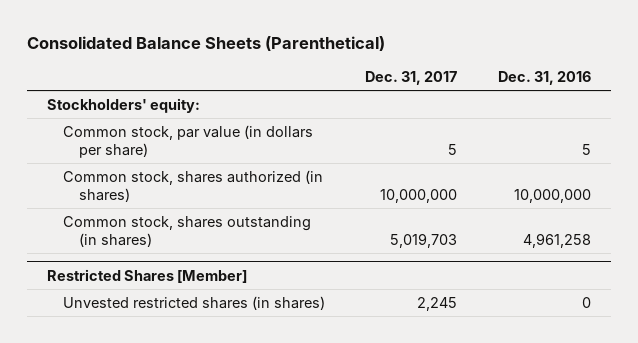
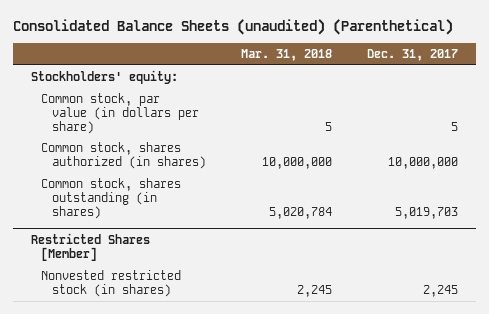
[26,35,385,51] Consolidated Balance Sheets (Parenthetical) -> [12,19,453,36] Consolidated Balance Sheets (unaudited) (Parenthetical)
[497,71,591,86] Dec. 31, 2016 -> none
none -> [240,49,332,62] Mar. 31, 2018
[62,295,325,310] Unvested restricted shares (in shares) -> [41,270,182,297] Nonvested restricted stock (in shares)

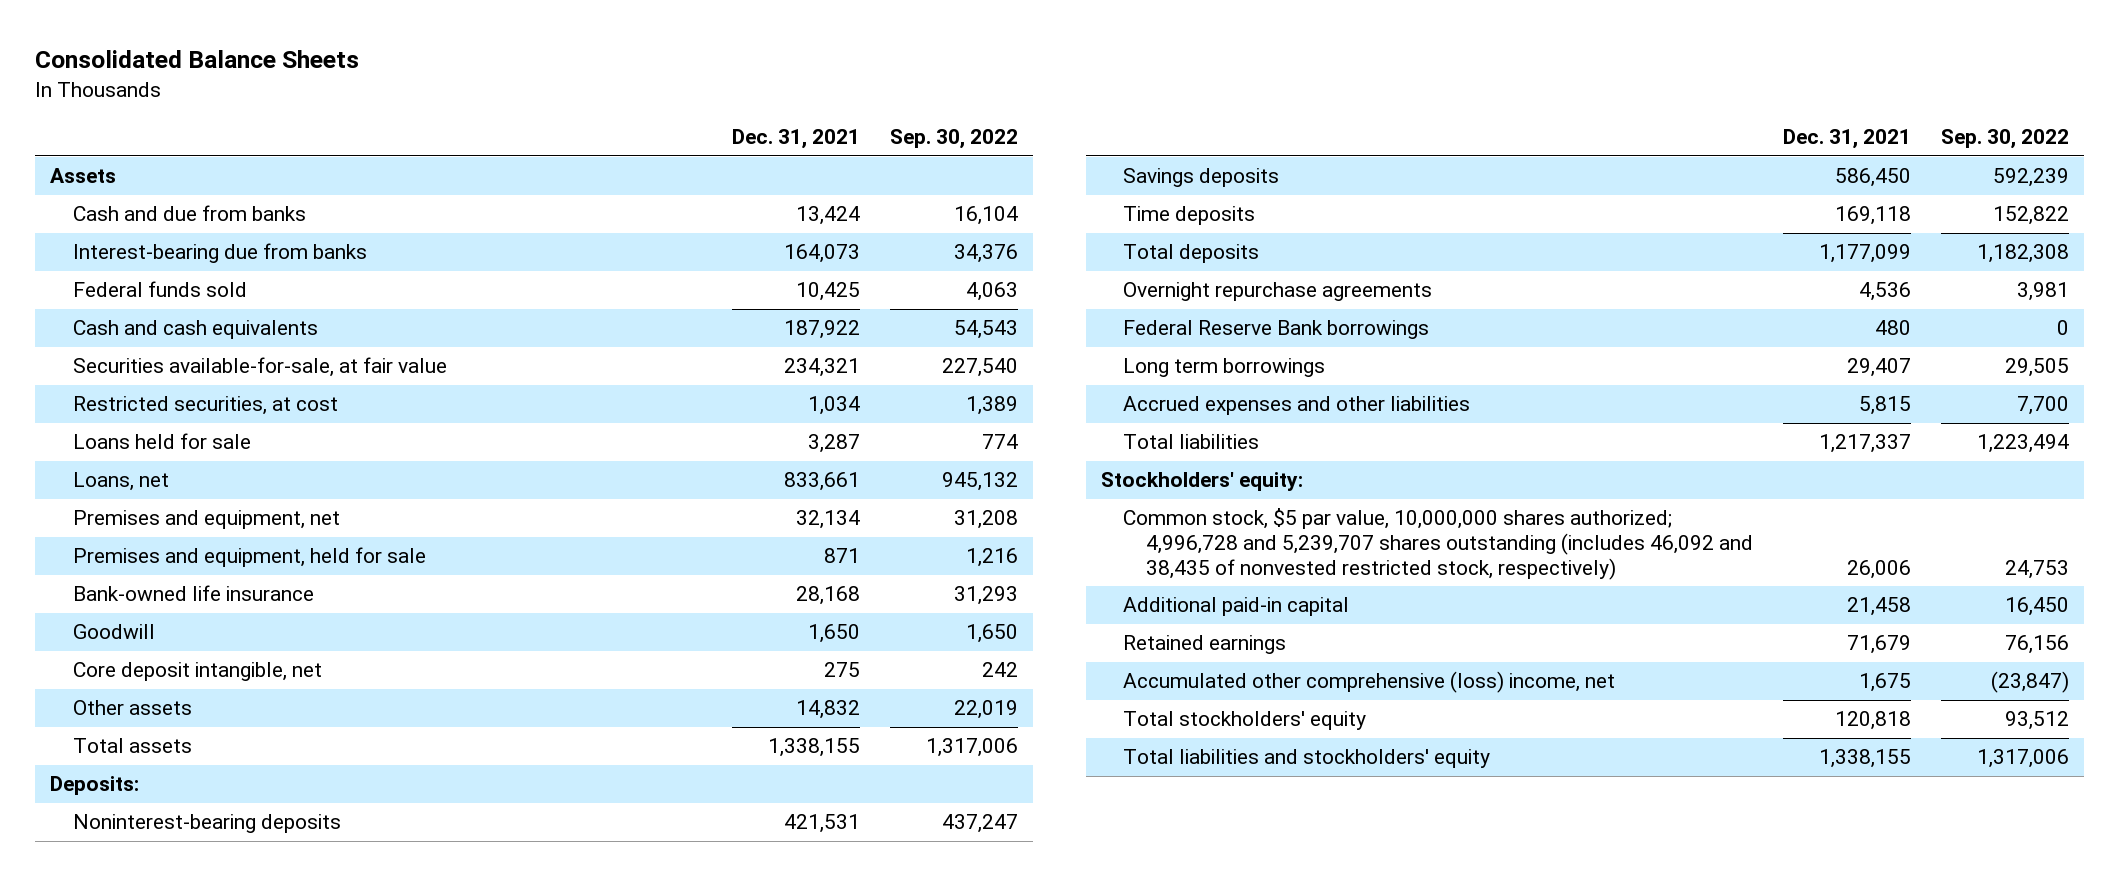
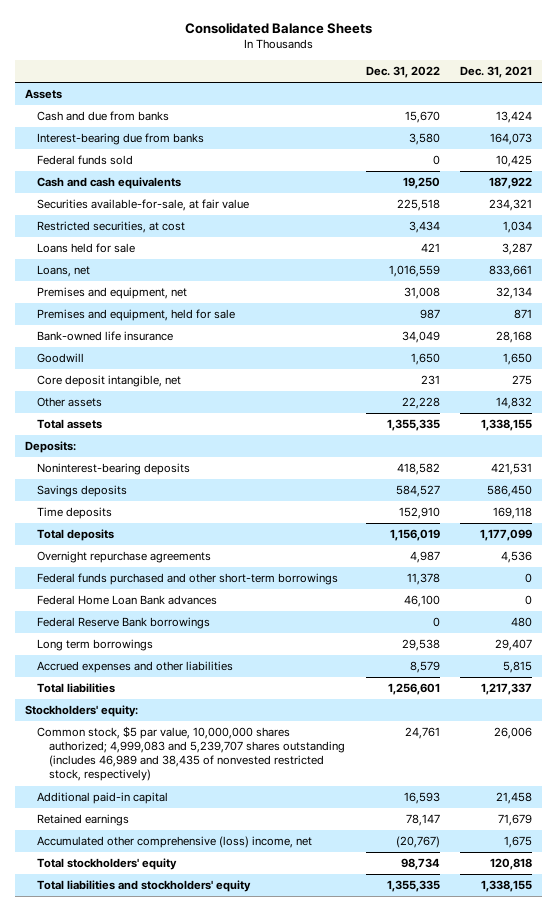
[890,129,1019,150] Sep. 30, 2022 -> none
none -> [365,66,440,79] Dec. 31, 2022
none -> [37,573,339,586] Federal funds purchased and other short-term borrowings
none -> [37,595,218,606] Federal Home Loan Bank advances
[1123,508,1753,580] Common stock, $5 par value, 10,000,000 shares authorized; 4,996,728 and 5,239,707 shares outstanding (includes 46,092 and 38,435 of nonvested restricted stock, respectively) -> [37,726,346,782] Common stock, $5 par value, 10,000,000 shares authorized; 4,999,083 and 5,239,707 shares outstanding (includes 46,989 and 38,435 of nonvested restricted stock, respectively)

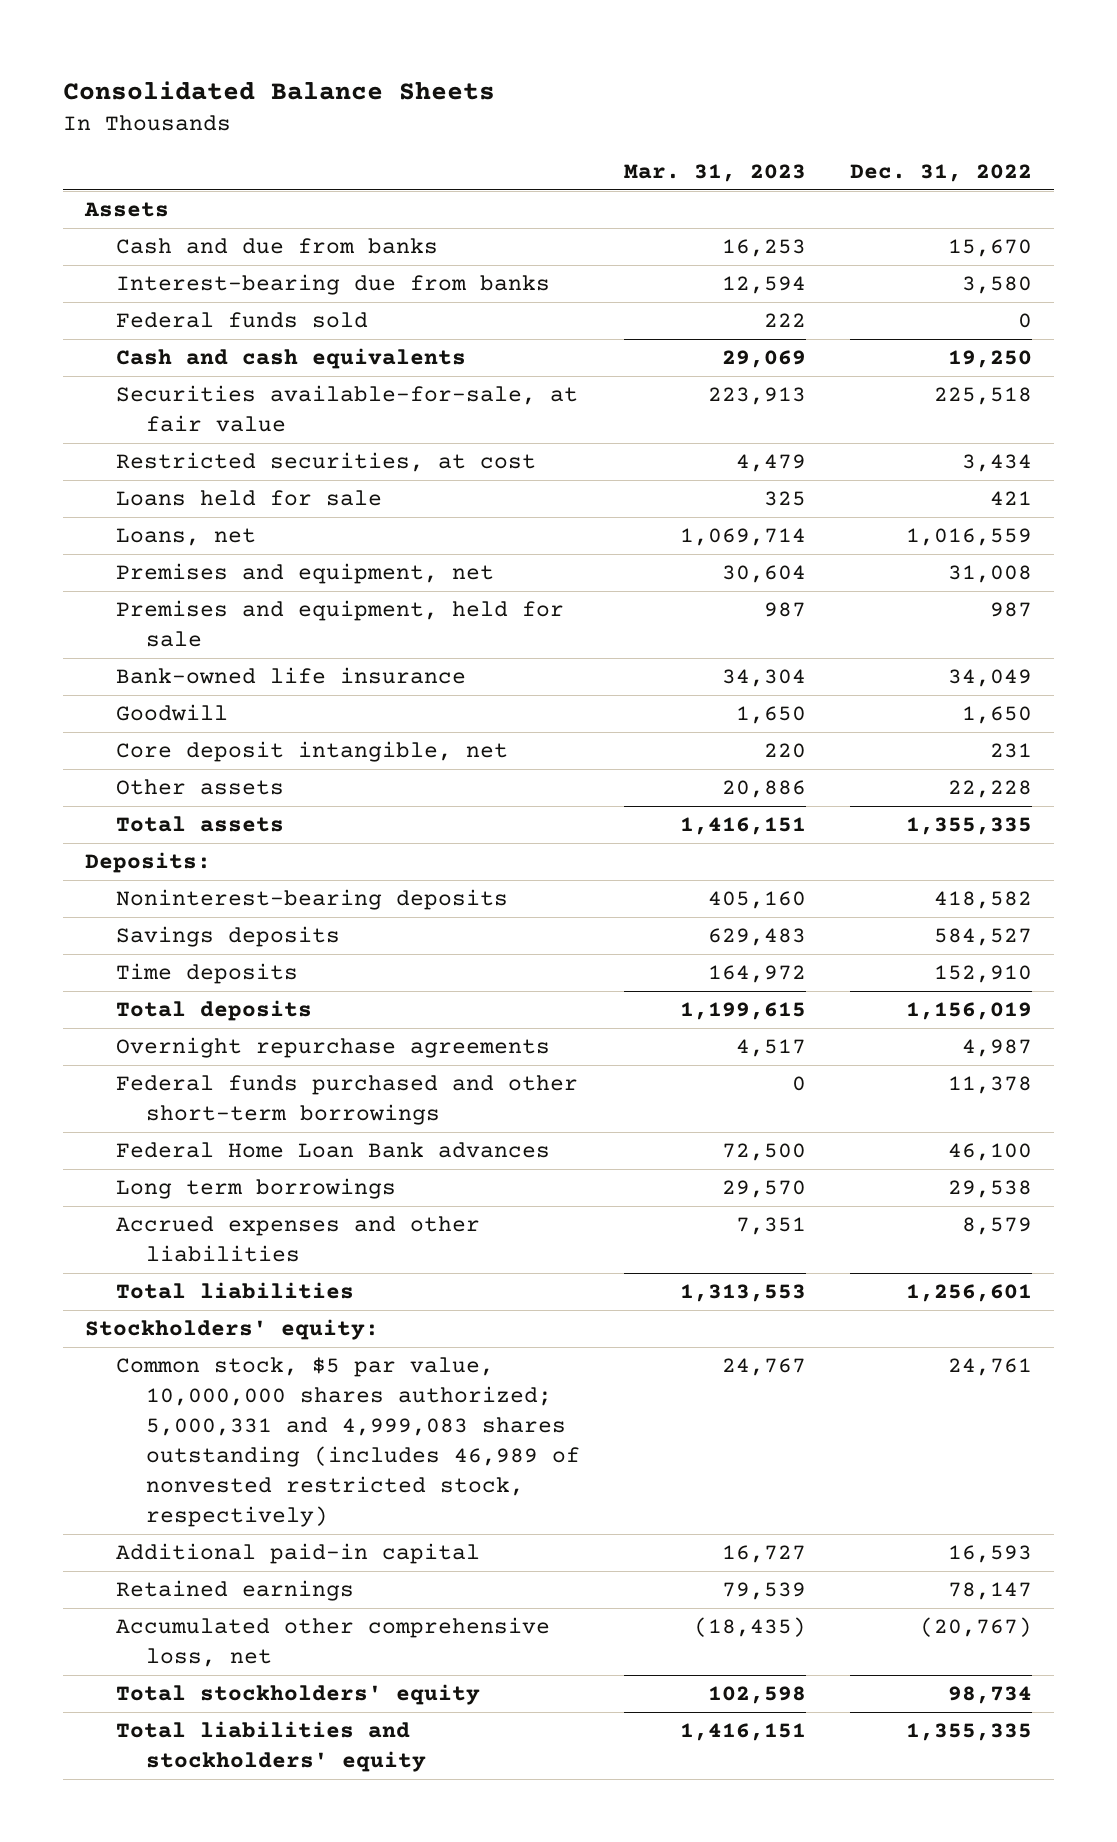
[460,66,533,79] Dec. 31, 2021 -> none
none -> [624,163,807,182] Mar. 31, 2023
[37,617,211,630] Federal Reserve Bank borrowings -> none
[37,726,346,782] Common stock, $5 par value, 10,000,000 shares authorized; 4,999,083 and 5,239,707 shares outstanding (includes 46,989 and 38,435 of nonvested restricted stock, respectively) -> [115,1357,581,1527] Common stock, $5 par value, 10,000,000 shares authorized; 5,000,331 and 4,999,083 shares outstanding (includes 46,989 of nonvested restricted stock, respectively)
[37,836,313,849] Accumulated other comprehensive (loss) income, net -> [115,1617,550,1668] Accumulated other comprehensive loss, net

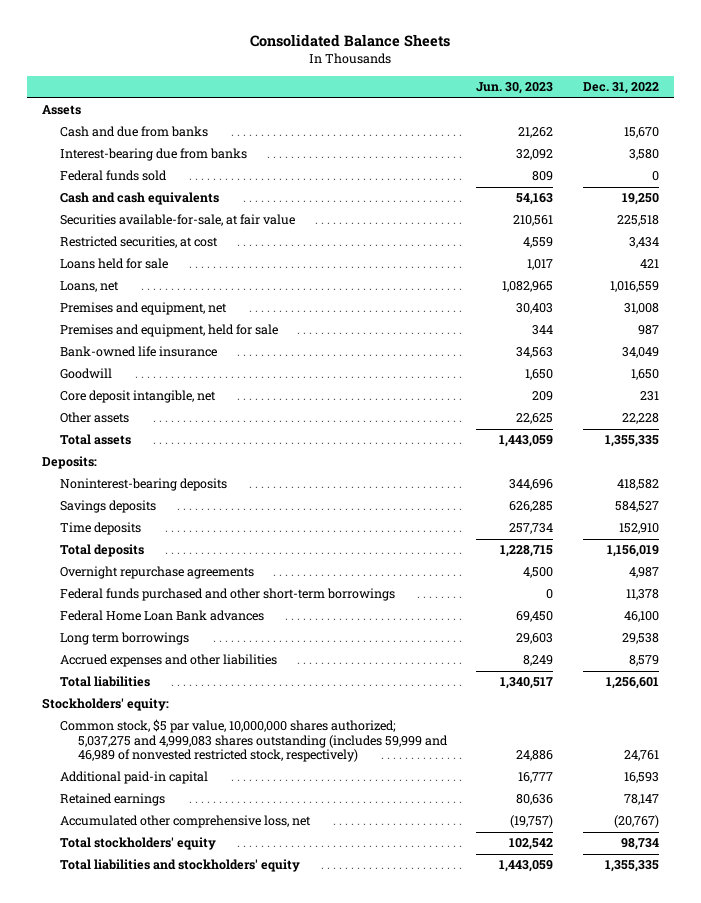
[624,163,807,182] Mar. 31, 2023 -> none
none -> [476,82,554,95] Jun. 30, 2023
[115,1357,581,1527] Common stock, $5 par value, 10,000,000 shares authorized; 5,000,331 and 4,999,083 shares outstanding (includes 46,989 of nonvested restricted stock, respectively) -> [59,719,448,763] Common stock, $5 par value, 10,000,000 shares authorized; 5,037,275 and 4,999,083 shares outstanding (includes 59,999 and 46,989 of nonvested restricted stock, respectively)

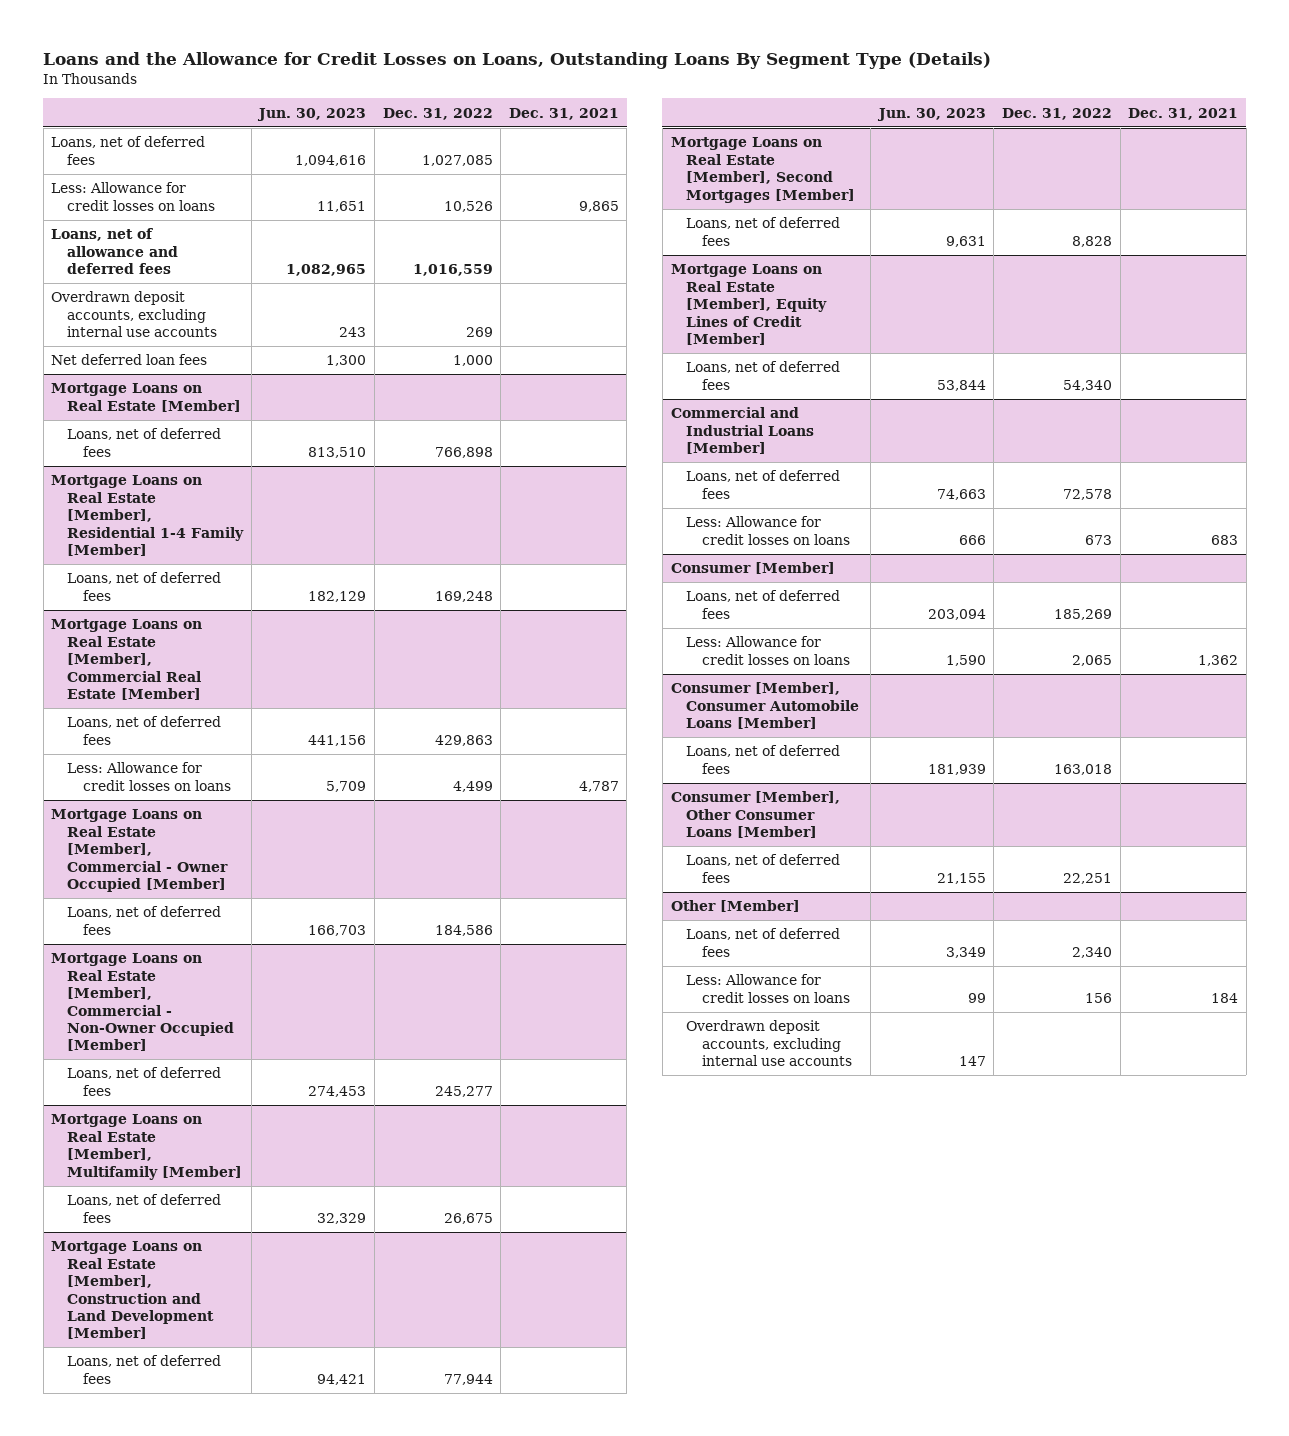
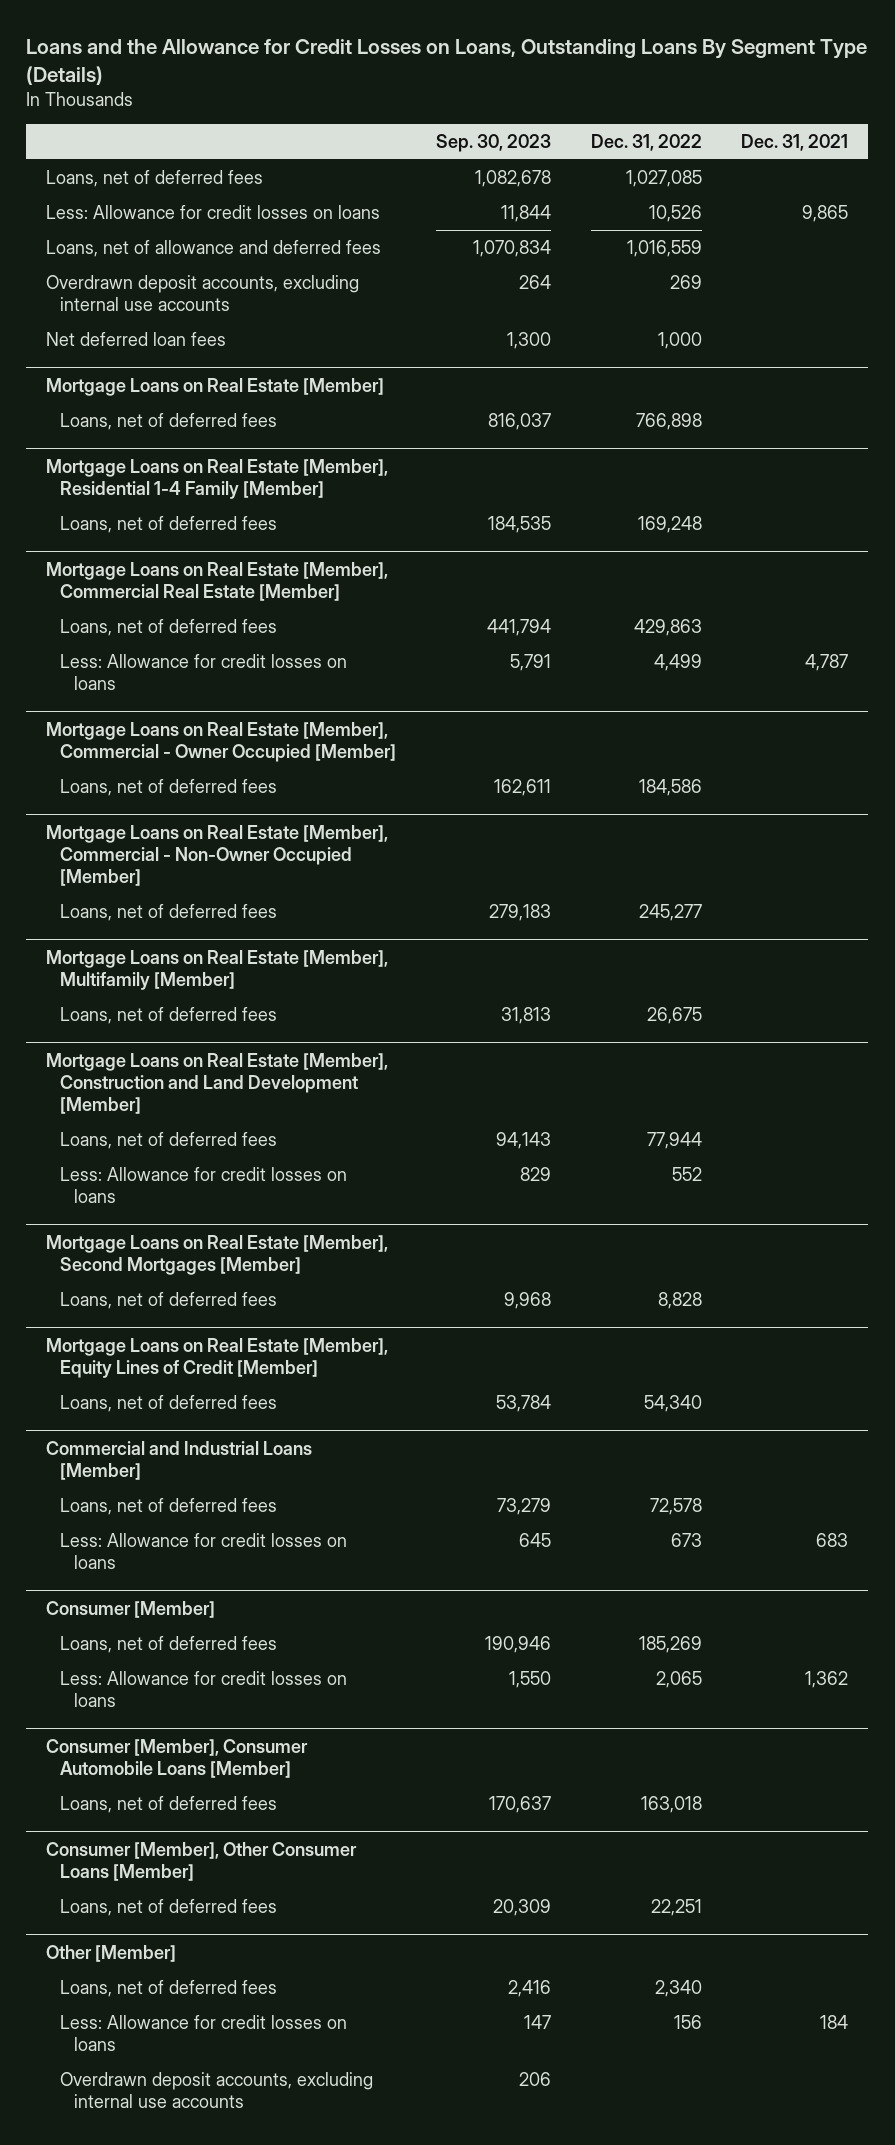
[257,107,367,121] Jun. 30, 2023 -> none
none -> [435,133,551,152] Sep. 30, 2023
none -> [60,1166,348,1203] Less: Allowance for credit losses on loans

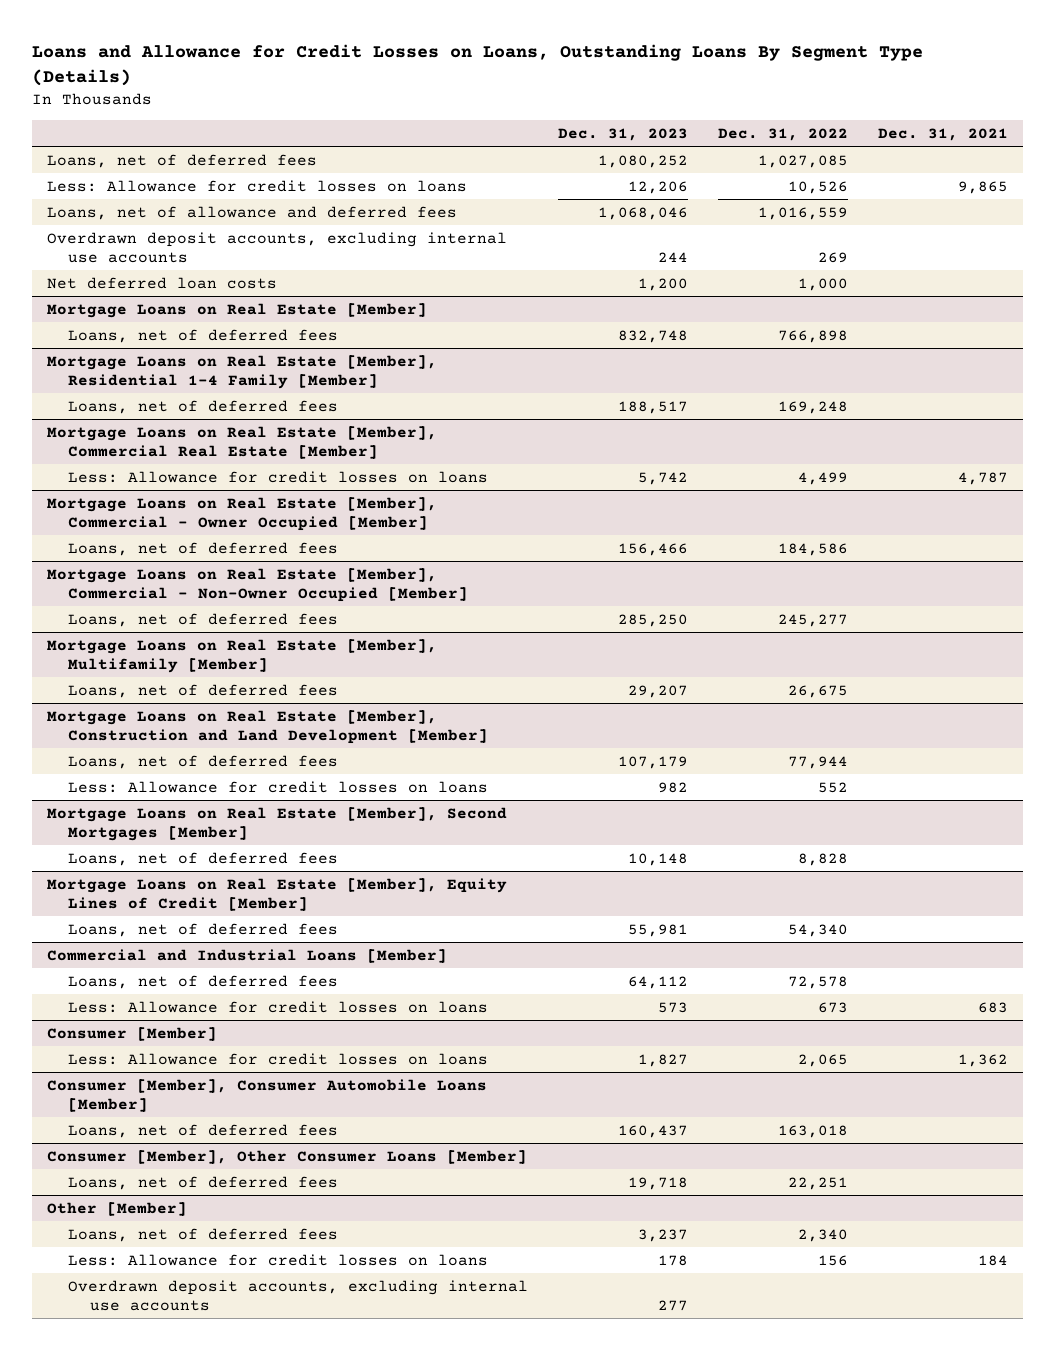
[26,39,868,85] Loans and the Allowance for Credit Losses on Loans, Outstanding Loans By Segment Type (Details) -> [31,43,923,87] Loans and Allowance for Credit Losses on Loans, Outstanding Loans By Segment Type (Details)
[435,133,551,152] Sep. 30, 2023 -> none
none -> [558,127,689,141] Dec. 31, 2023
[46,331,227,346] Net deferred loan fees -> [46,276,277,289] Net deferred loan costs
[60,618,278,636] Loans, net of deferred fees -> none
[60,1635,278,1653] Loans, net of deferred fees -> none

